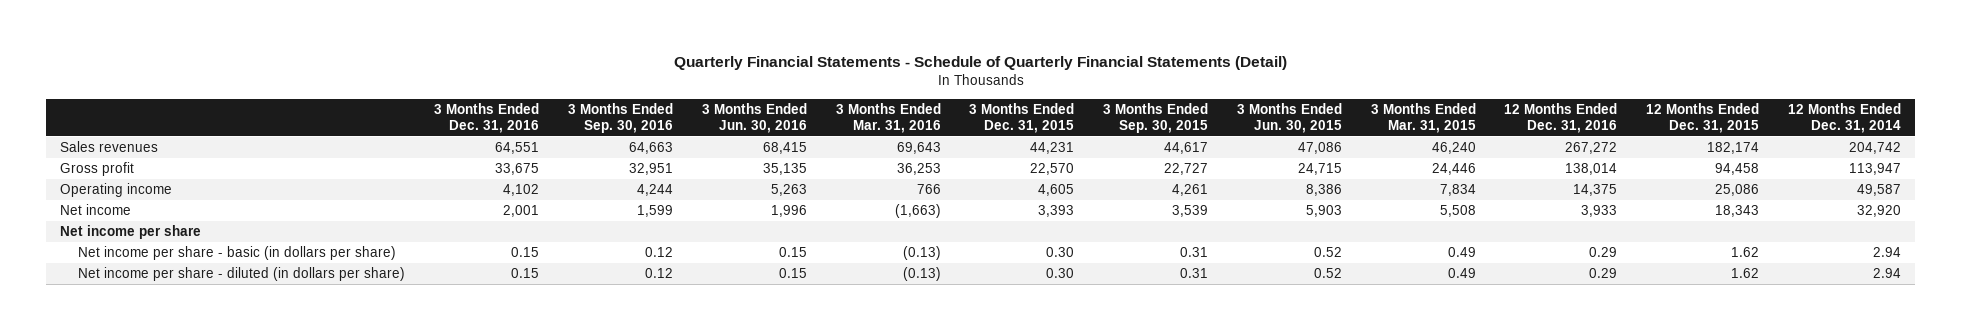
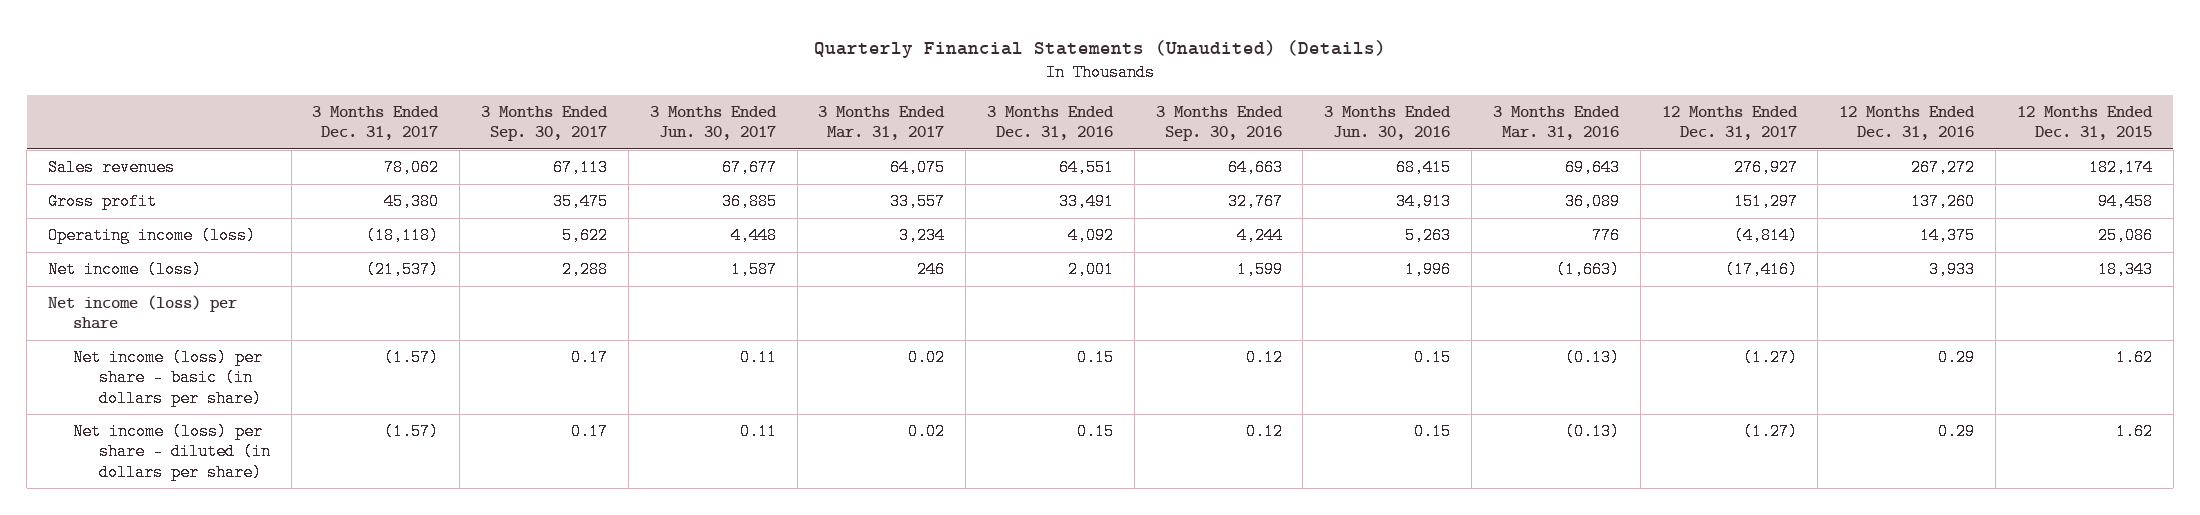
[673,56,1287,71] Quarterly Financial Statements - Schedule of Quarterly Financial Statements (Detail) -> [814,39,1387,58] Quarterly Financial Statements (Unaudited) (Details)
[969,103,1075,133] 3 Months Ended Dec. 31, 2015 -> none
[1103,103,1209,133] 3 Months Ended Sep. 30, 2015 -> none
[1236,103,1342,133] 3 Months Ended Jun. 30, 2015 -> none
[1370,103,1476,133] 3 Months Ended Mar. 31, 2015 -> none
[1788,103,1902,133] 12 Months Ended Dec. 31, 2014 -> none
none -> [312,105,440,141] 3 Months Ended Dec. 31, 2017
none -> [481,105,609,142] 3 Months Ended Sep. 30, 2017
none -> [649,105,777,141] 3 Months Ended Jun. 30, 2017
none -> [818,105,946,141] 3 Months Ended Mar. 31, 2017
none -> [1661,105,1798,141] 12 Months Ended Dec. 31, 2017
[495,163,540,176] 33,675 -> [1059,193,1115,211] 33,491
[628,163,673,176] 32,951 -> [1227,193,1283,211] 32,767
[762,163,807,176] 35,135 -> [1396,193,1452,211] 34,913
[896,163,941,176] 36,253 -> [1564,193,1620,211] 36,089
[1565,163,1618,176] 138,014 -> [1911,193,1976,211] 137,260
[60,183,173,198] Operating income -> [48,227,257,245] Operating income (loss)
[503,184,540,197] 4,102 -> [1068,227,1115,245] 4,092
[916,184,941,195] 766 -> [1591,227,1620,245] 776
[60,204,132,216] Net income -> [48,261,203,279] Net income (loss)
[60,225,202,240] Net income per share -> [48,295,238,330] Net income (loss) per share
[78,246,397,261] Net income per share - basic (in dollars per share) -> [73,349,264,407] Net income (loss) per share - basic (in dollars per share)
[78,267,406,282] Net income per share - diluted (in dollars per share) -> [73,423,271,481] Net income (loss) per share - diluted (in dollars per share)

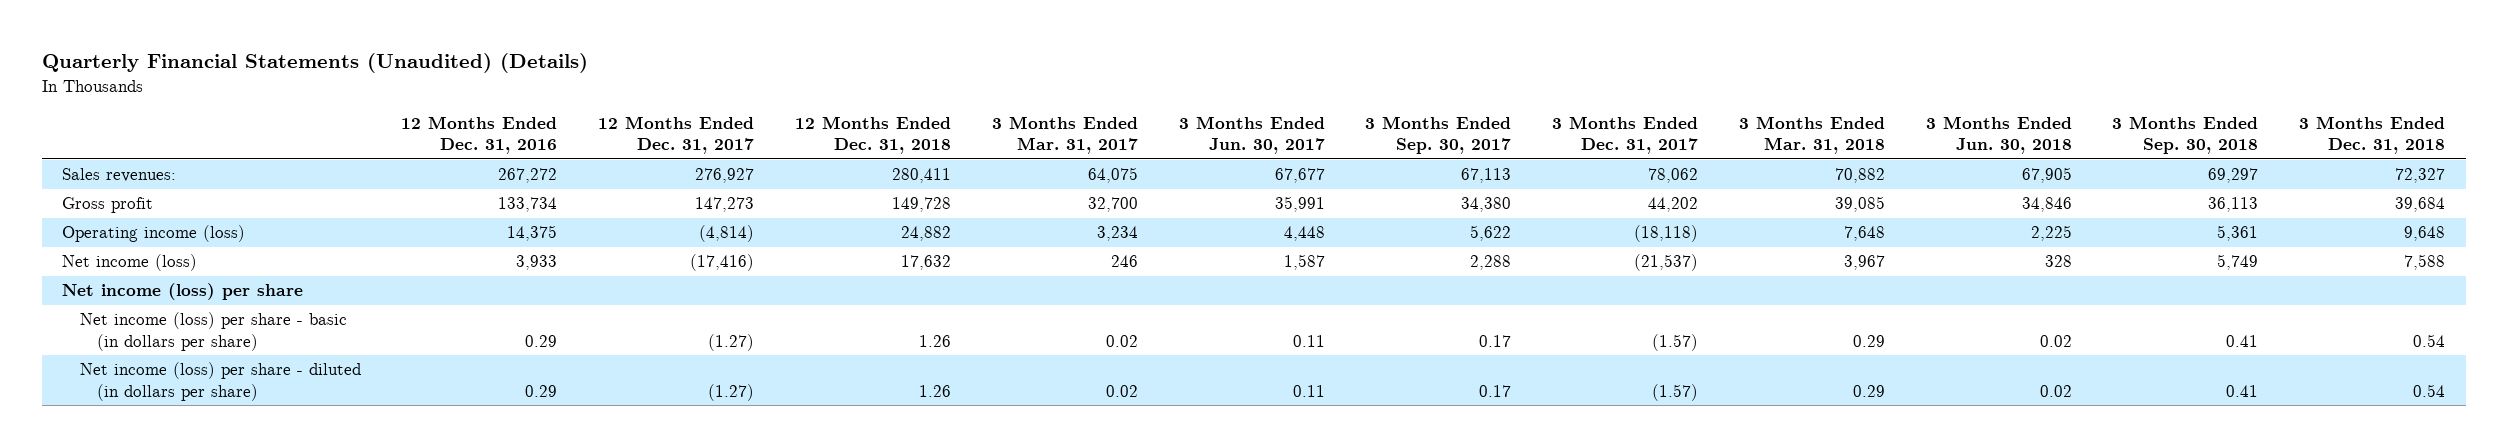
[987,105,1115,141] 3 Months Ended Dec. 31, 2016 -> none
[1155,105,1283,142] 3 Months Ended Sep. 30, 2016 -> none
[1324,105,1452,141] 3 Months Ended Jun. 30, 2016 -> none
[1492,105,1620,141] 3 Months Ended Mar. 31, 2016 -> none
[2016,105,2153,141] 12 Months Ended Dec. 31, 2015 -> none
none -> [794,116,951,155] 12 Months Ended Dec. 31, 2018
none -> [1738,116,1885,155] 3 Months Ended Mar. 31, 2018
none -> [1925,116,2072,155] 3 Months Ended Jun. 30, 2018
none -> [2112,116,2259,155] 3 Months Ended Sep. 30, 2018
none -> [2299,116,2446,155] 3 Months Ended Dec. 31, 2018
[48,159,176,177] Sales revenues -> [62,168,177,183] Sales revenues:
[384,193,440,211] 45,380 -> [1648,197,1699,213] 44,202
[553,193,609,211] 35,475 -> [1461,197,1512,213] 34,380
[721,193,777,211] 36,885 -> [1274,196,1325,213] 35,991
[890,193,946,211] 33,557 -> [1087,197,1138,213] 32,700
[1733,193,1798,211] 151,297 -> [695,197,755,213] 147,273
[1911,193,1976,211] 137,260 -> [498,197,558,213] 133,734

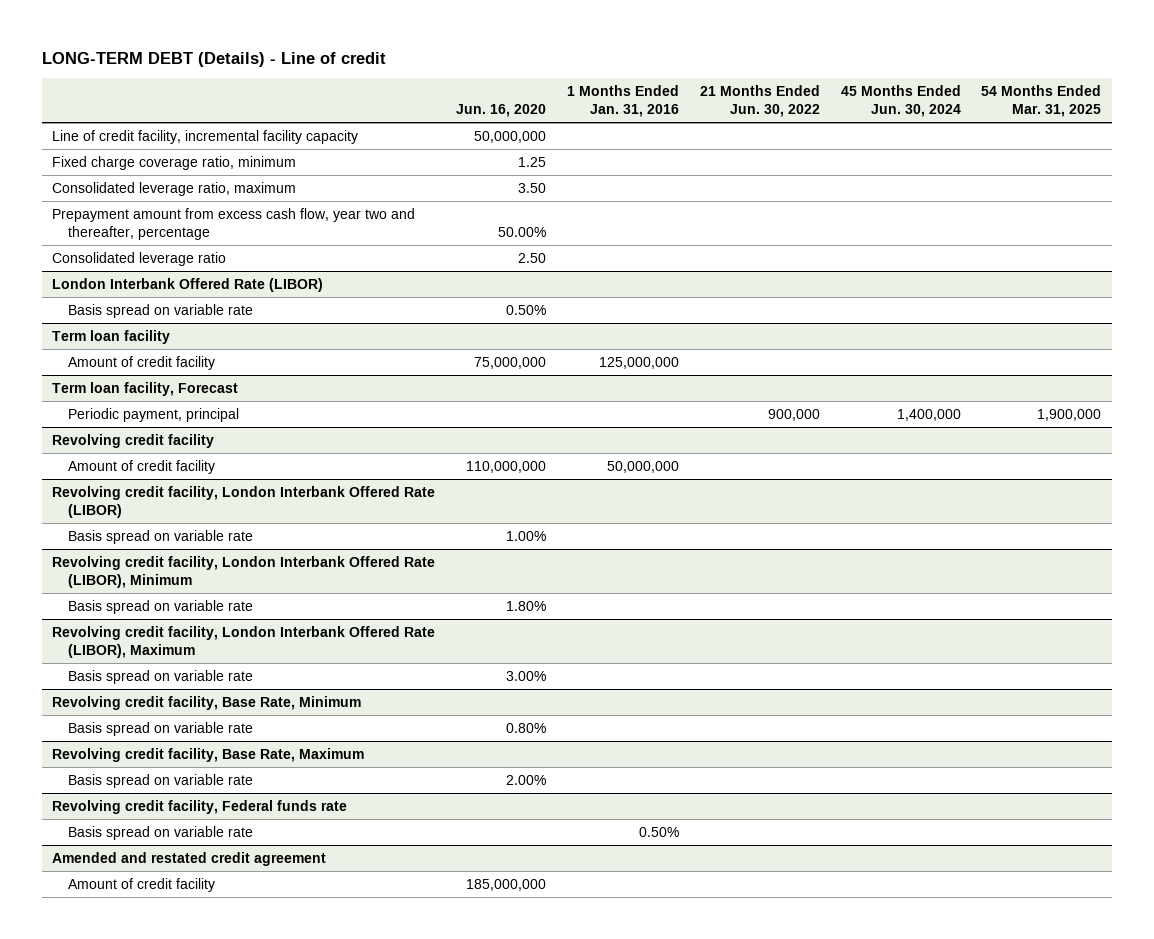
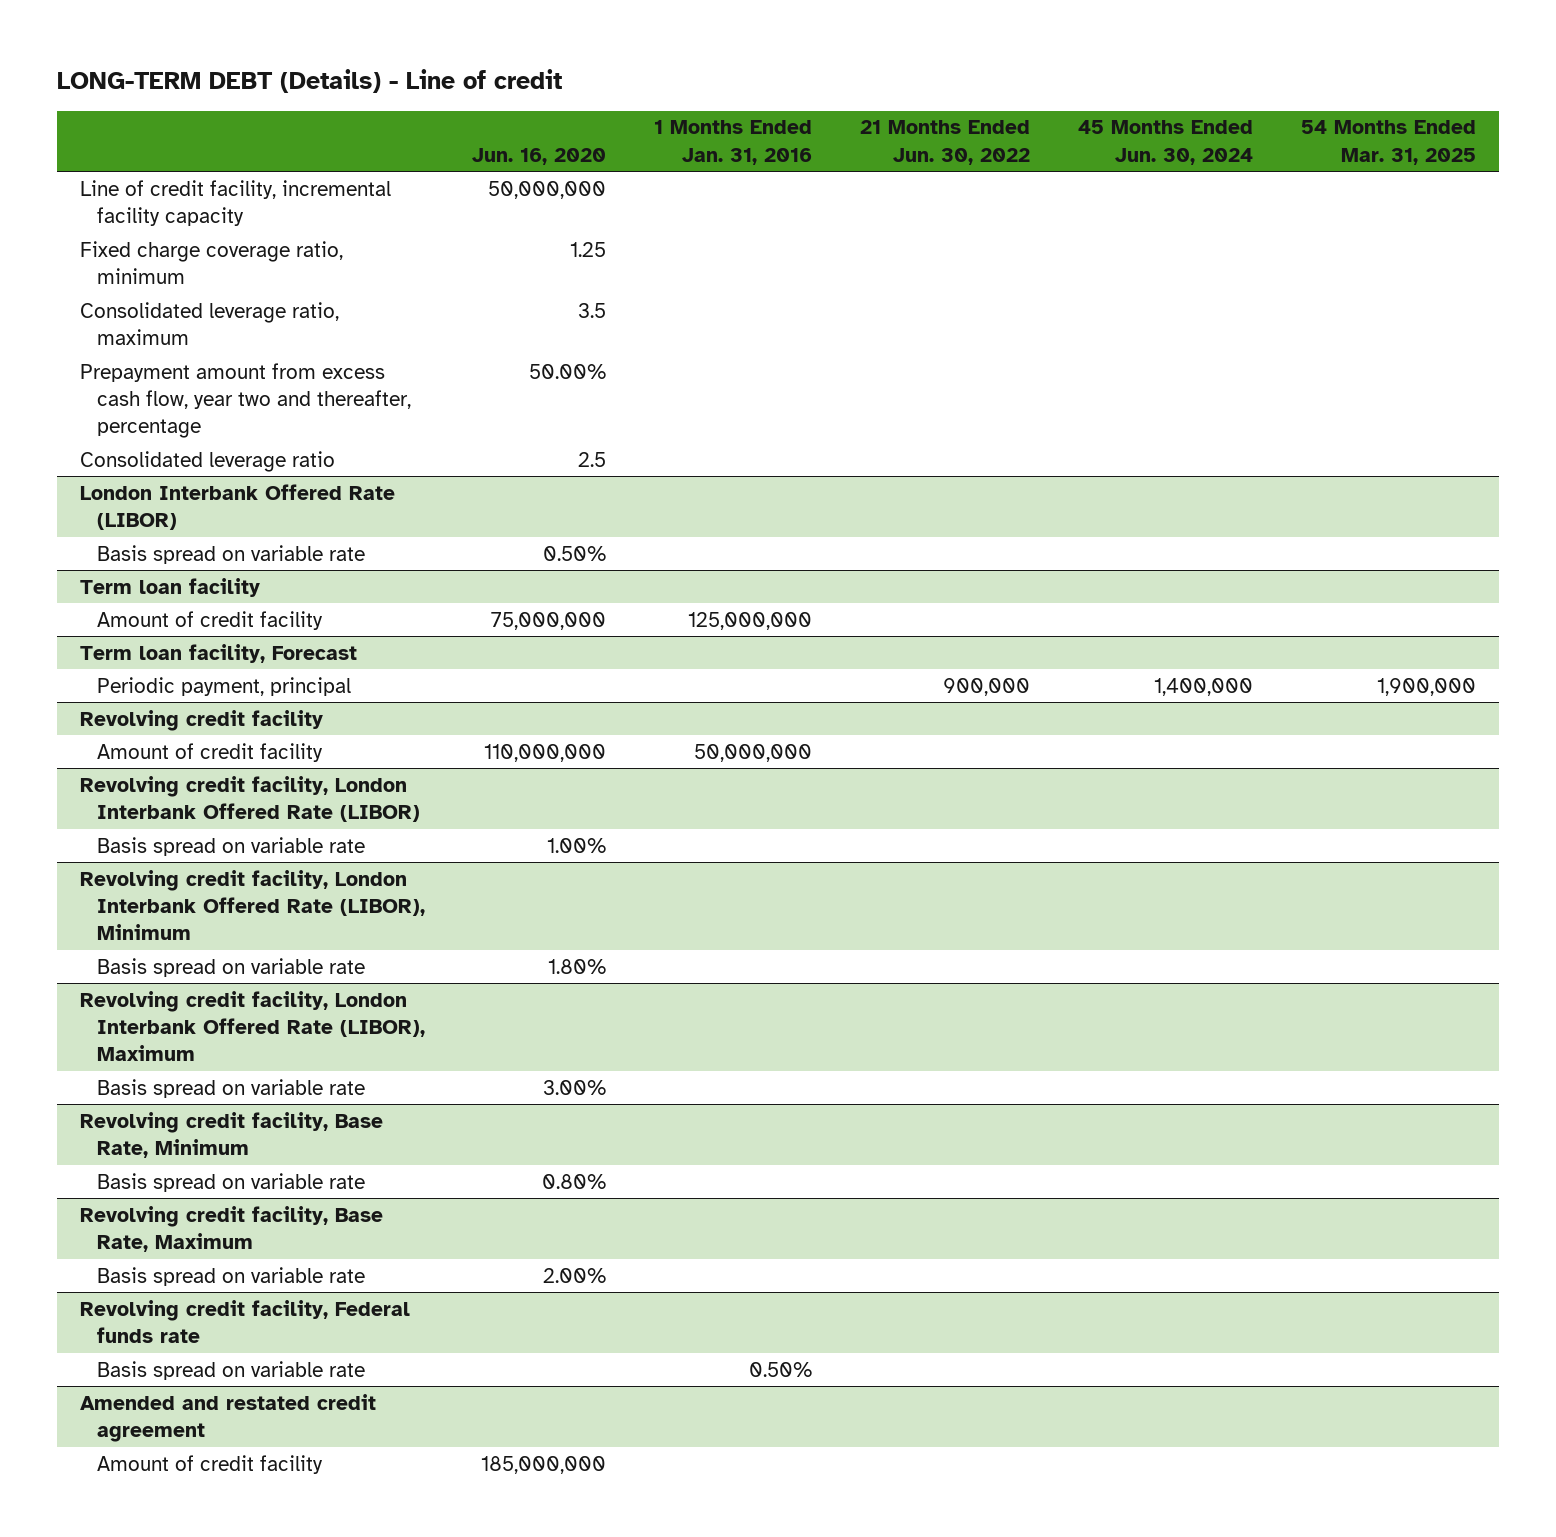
[518,183,547,194] 3.50 -> [578,302,607,318] 3.5
[518,253,547,264] 2.50 -> [578,451,607,467] 2.5

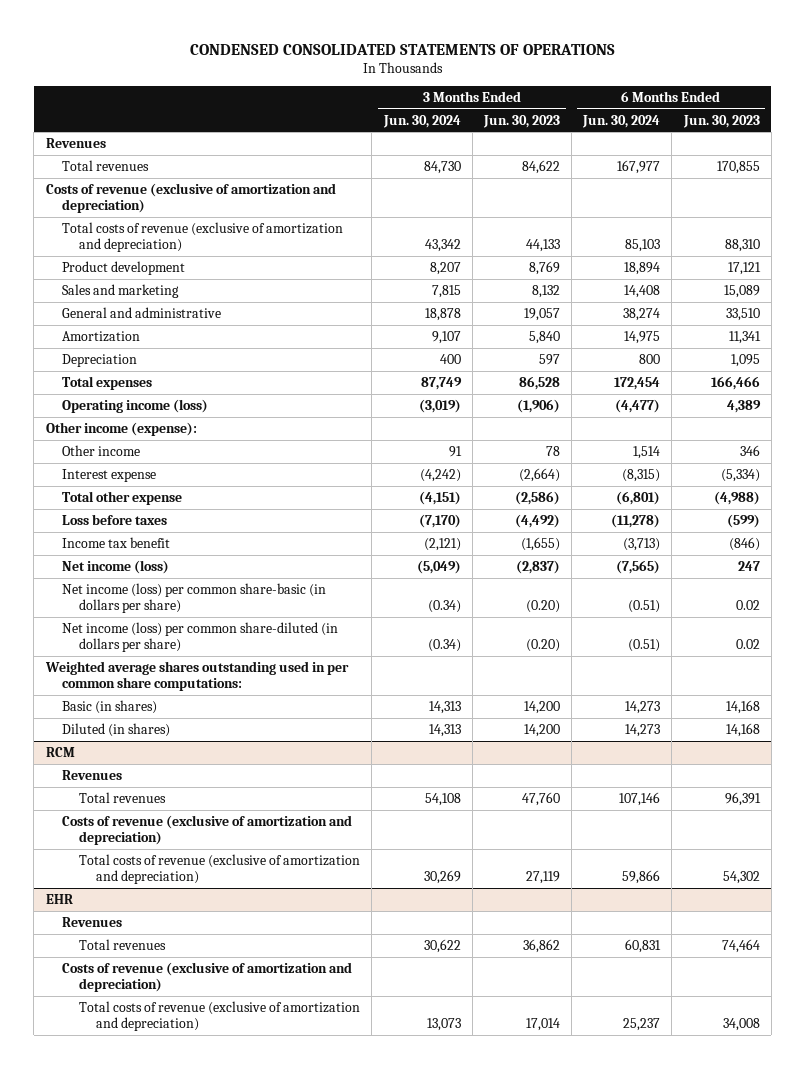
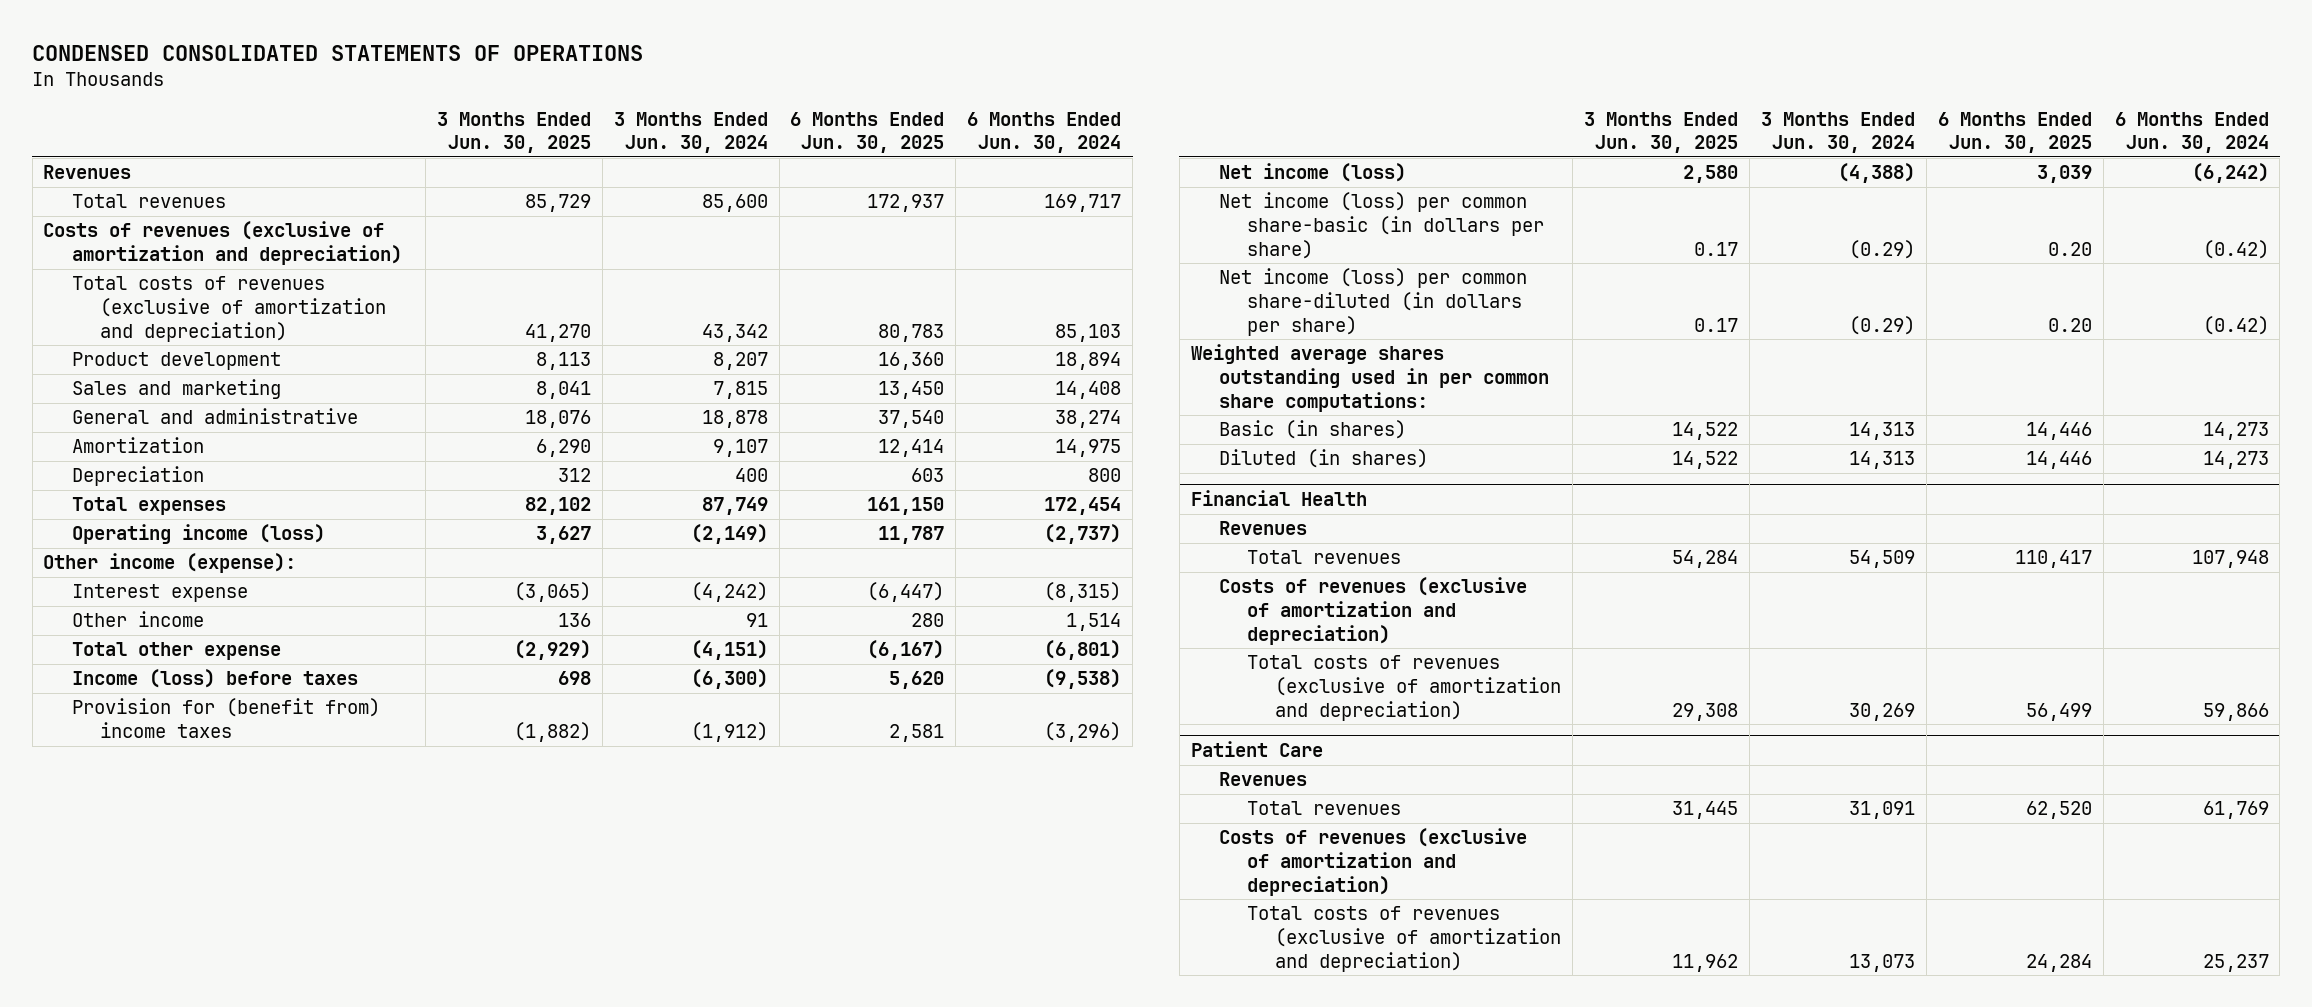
[482,114,560,128] Jun. 30, 2023 -> none
[682,114,760,128] Jun. 30, 2023 -> none
none -> [436,111,591,154] 3 Months Ended Jun. 30, 2025
none -> [790,111,945,154] 6 Months Ended Jun. 30, 2025
[423,160,461,174] 84,730 -> [701,194,768,213] 85,600
[617,159,661,174] 167,977 -> [1044,194,1122,213] 169,717
[45,182,336,214] Costs of revenue (exclusive of amortization and depreciation) -> [43,221,402,265] Costs of revenues (exclusive of amortization and depreciation)
[62,221,344,253] Total costs of revenue (exclusive of amortization and depreciation) -> [71,276,386,342] Total costs of revenues (exclusive of amortization and depreciation)
[418,398,461,413] (3,019) -> [690,524,768,545] (2,149)
[615,398,661,413] (4,477) -> [1044,524,1122,545] (2,737)
[62,444,141,456] Other income -> [71,611,204,628] Other income
[62,513,168,525] Loss before taxes -> [71,669,358,689] Income (loss) before taxes
[418,513,461,528] (7,170) -> [690,669,768,690] (6,300)
[611,513,661,528] (11,278) -> [1044,669,1122,690] (9,538)
[62,536,171,548] Income tax benefit -> [71,698,380,738] Provision for (benefit from) income taxes
[423,537,461,551] (2,121) -> [690,721,768,742] (1,912)
[623,537,661,551] (3,713) -> [1044,721,1122,742] (3,296)
[416,559,461,574] (5,049) -> [1837,163,1915,184] (4,388)
[616,559,661,574] (7,565) -> [2191,163,2269,184] (6,242)
[427,600,461,614] (0.34) -> [1848,239,1915,259] (0.29)
[628,600,661,614] (0.51) -> [2202,239,2269,259] (0.42)
[427,639,461,653] (0.34) -> [1848,315,1915,335] (0.29)
[628,639,661,653] (0.51) -> [2202,315,2269,335] (0.42)
[45,746,75,757] RCM -> none
none -> [1190,490,1367,507] Financial Health
[45,893,73,904] EHR -> none
[424,792,461,806] 54,108 -> [1848,550,1915,569] 54,509
[619,791,661,806] 107,146 -> [2191,550,2269,569] 107,948
[62,814,353,846] Costs of revenue (exclusive of amortization and depreciation) -> [1218,577,1527,645] Costs of revenues (exclusive of amortization and depreciation)
[79,853,361,885] Total costs of revenue (exclusive of amortization and depreciation) -> [1246,655,1561,721] Total costs of revenues (exclusive of amortization and depreciation)
none -> [1190,741,1323,758] Patient Care
[423,938,461,953] 30,622 -> [1848,801,1915,820] 31,091
[625,938,662,953] 60,831 -> [2202,801,2269,820] 61,769
[62,961,353,993] Costs of revenue (exclusive of amortization and depreciation) -> [1218,828,1527,896] Costs of revenues (exclusive of amortization and depreciation)
[79,1000,361,1032] Total costs of revenue (exclusive of amortization and depreciation) -> [1246,906,1561,972] Total costs of revenues (exclusive of amortization and depreciation)

